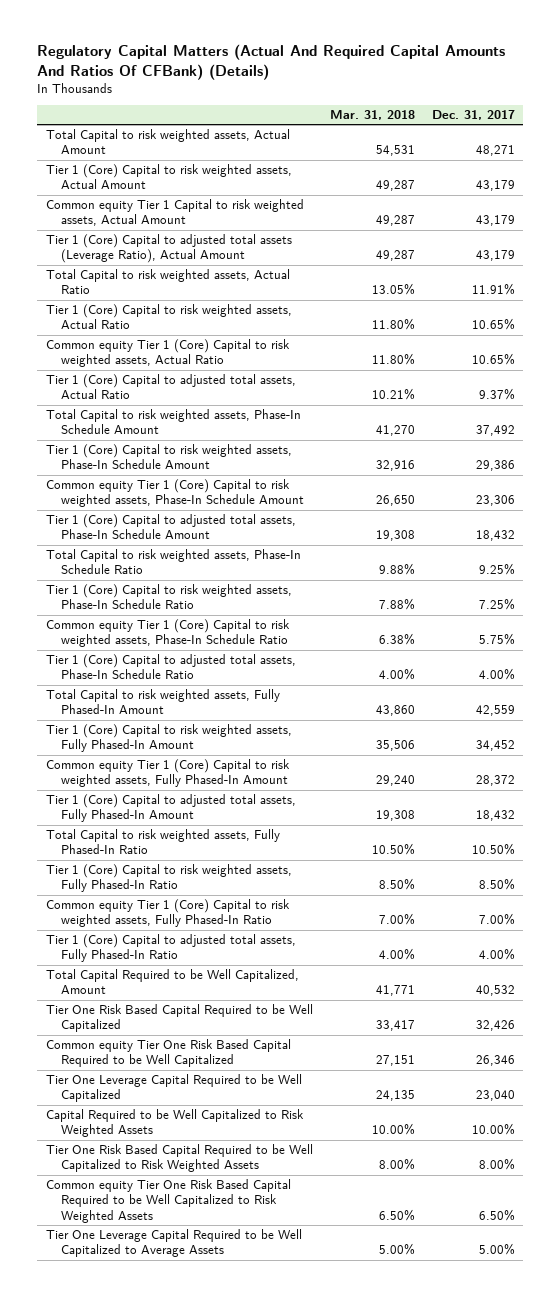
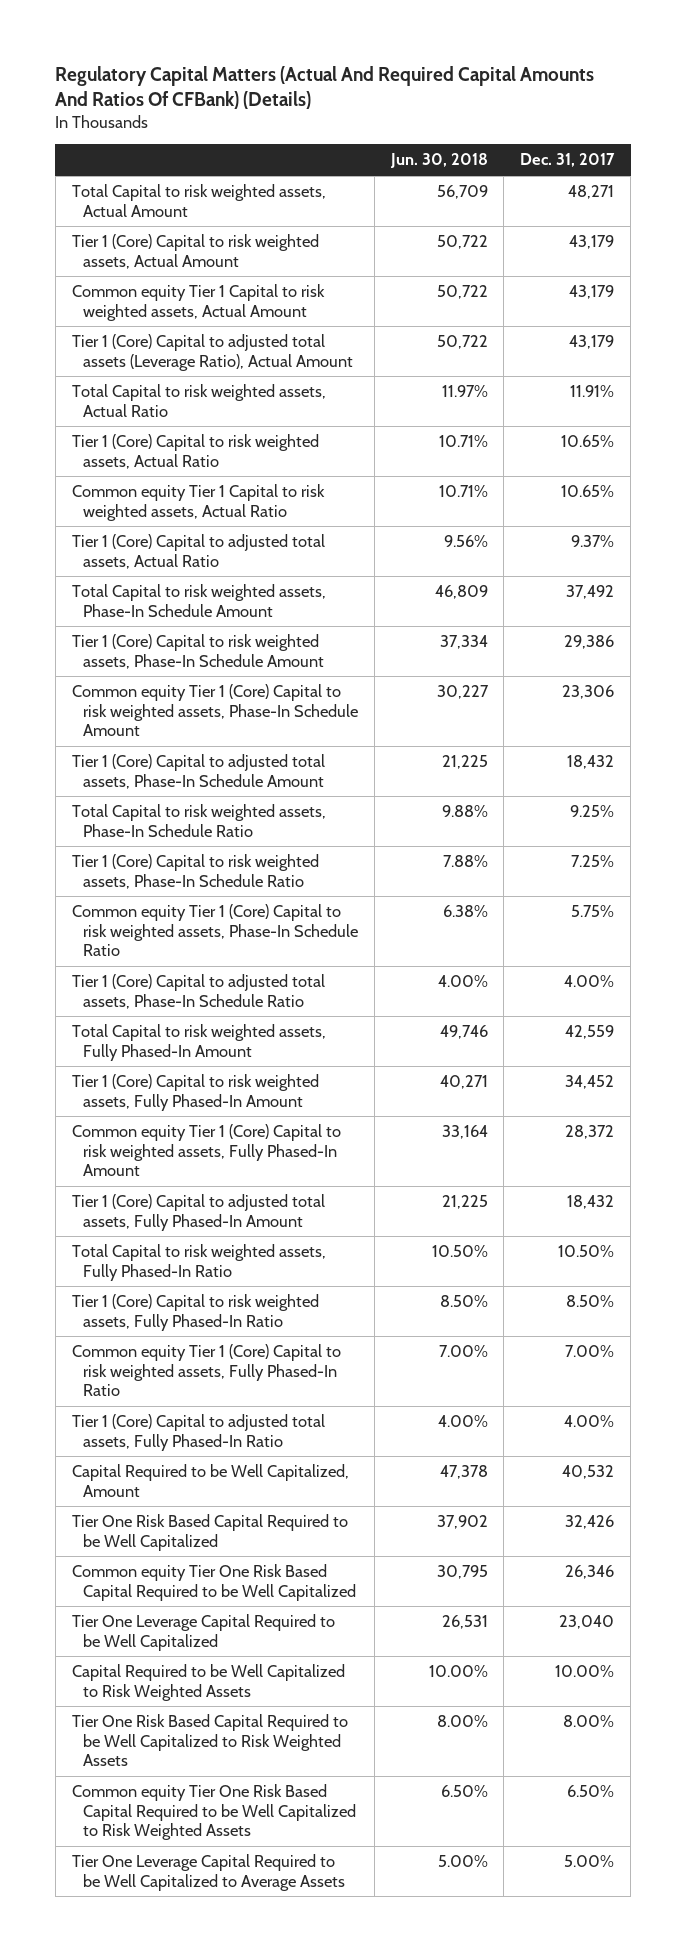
[329,110,415,121] Mar. 31, 2018 -> none
none -> [389,153,488,169] Jun. 30, 2018
[45,338,290,368] Common equity Tier 1 (Core) Capital to risk weighted assets, Actual Ratio -> [71,484,325,521] Common equity Tier 1 Capital to risk weighted assets, Actual Ratio
[45,968,299,995] Total Capital Required to be Well Capitalized, Amount -> [71,1464,349,1497] Capital Required to be Well Capitalized, Amount

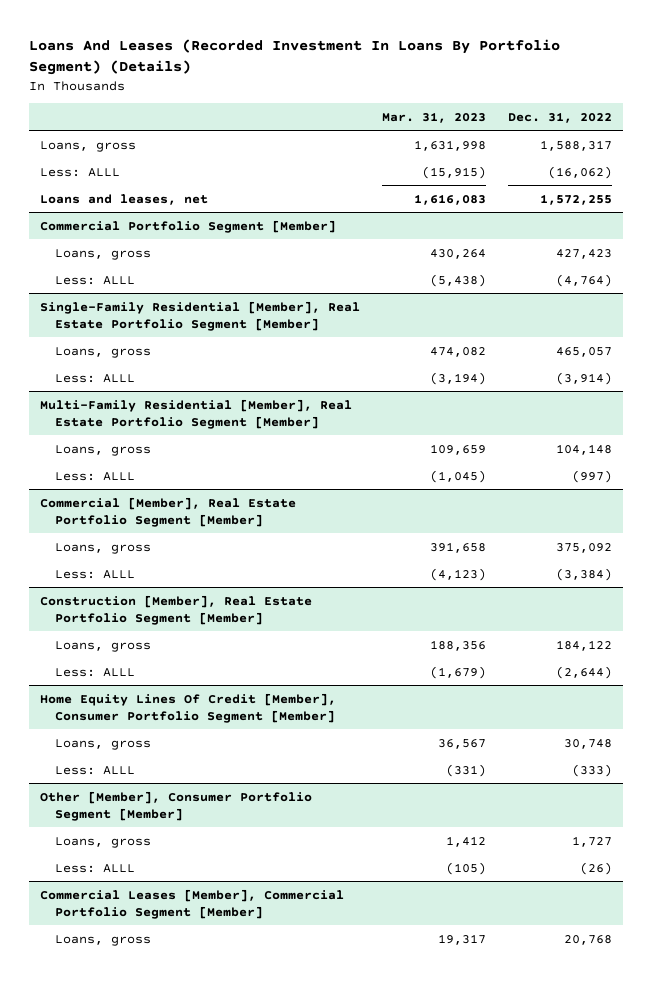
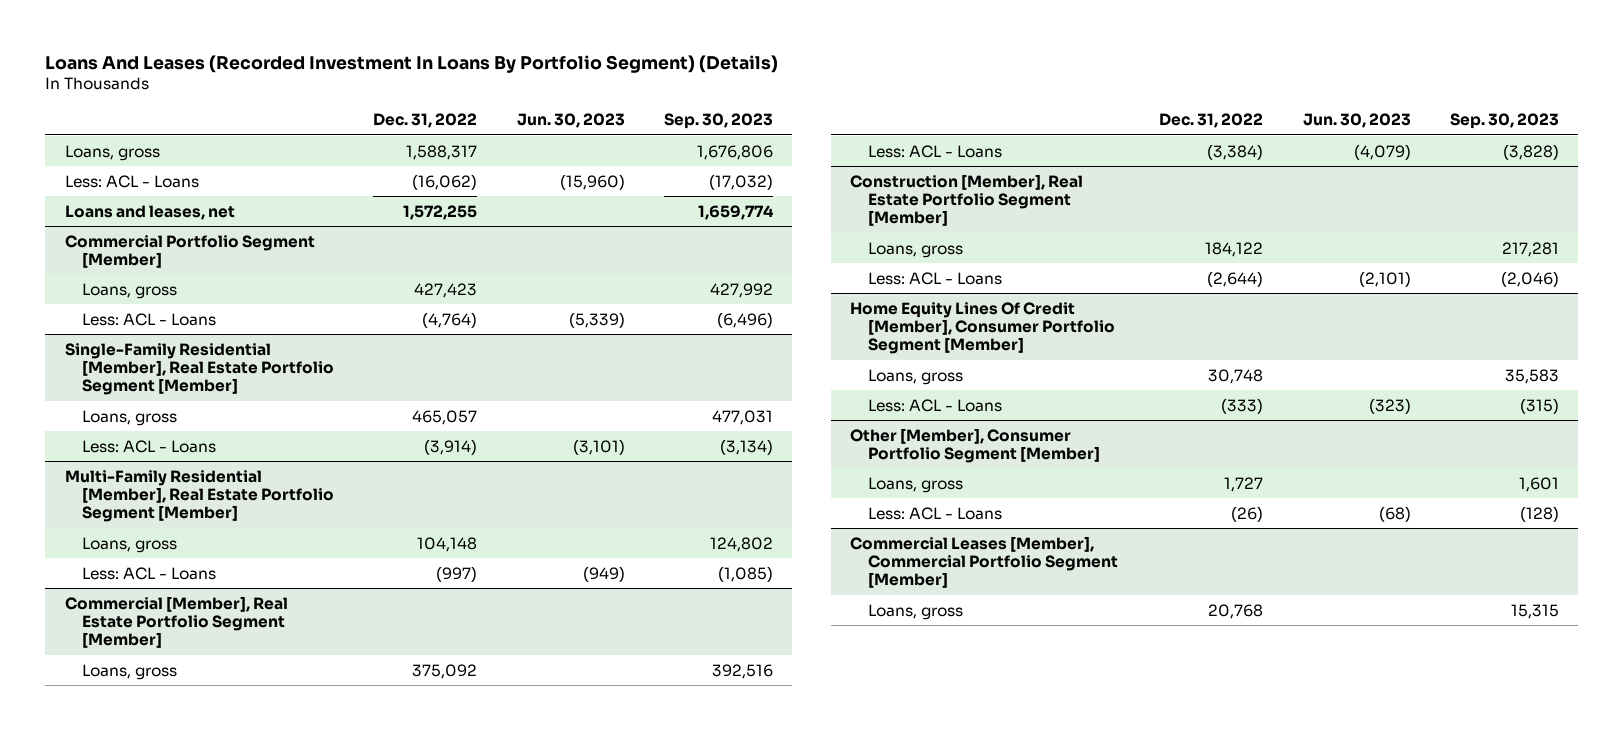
[382,111,487,123] Mar. 31, 2023 -> none
none -> [516,113,625,129] Jun. 30, 2023
none -> [663,113,773,130] Sep. 30, 2023
[39,167,120,177] Less: ALLL -> [64,174,199,188] Less: ACL - Loans
[55,275,136,285] Less: ALLL -> [82,312,217,326] Less: ACL - Loans
[55,373,136,383] Less: ALLL -> [82,439,217,453] Less: ACL - Loans
[55,471,136,481] Less: ALLL -> [82,566,217,580] Less: ACL - Loans
[55,569,136,579] Less: ALLL -> [868,144,1003,158] Less: ACL - Loans
[55,667,136,677] Less: ALLL -> [868,271,1003,285] Less: ACL - Loans
[55,765,136,775] Less: ALLL -> [868,398,1003,412] Less: ACL - Loans
[55,863,136,873] Less: ALLL -> [868,506,1003,520] Less: ACL - Loans

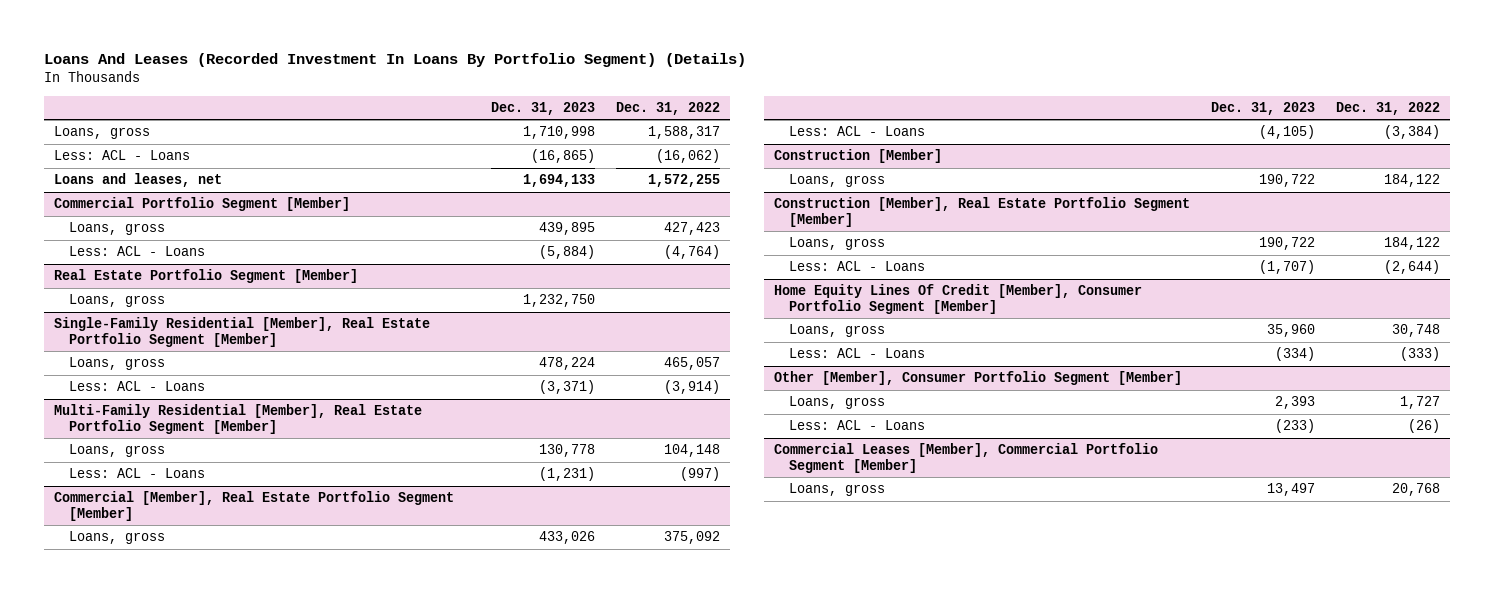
[516,113,625,129] Jun. 30, 2023 -> none
[663,113,773,130] Sep. 30, 2023 -> none
none -> [490,101,595,115] Dec. 31, 2023
none -> [54,269,359,284] Real Estate Portfolio Segment [Member]
none -> [69,294,166,308] Loans, gross
none -> [774,149,943,164] Construction [Member]
none -> [789,174,886,188] Loans, gross

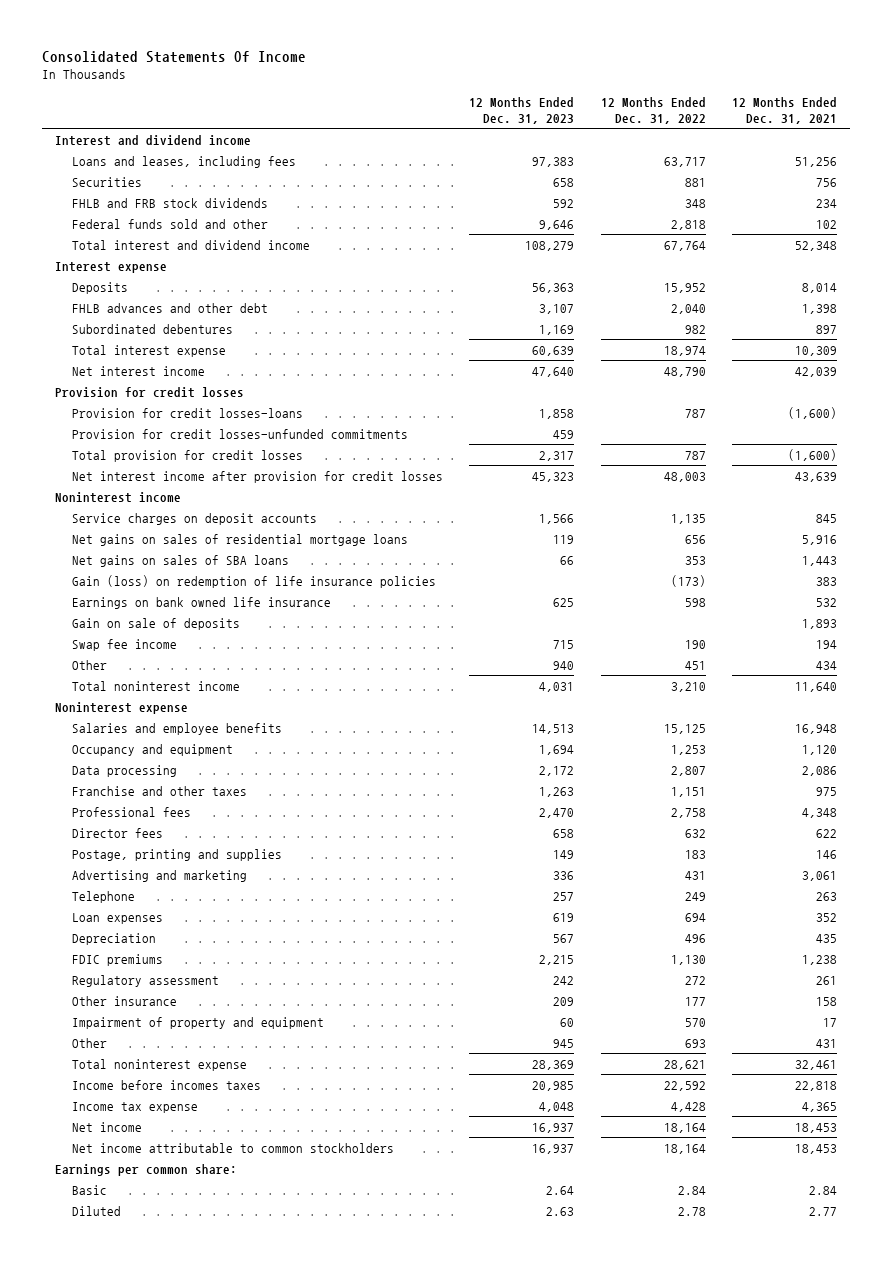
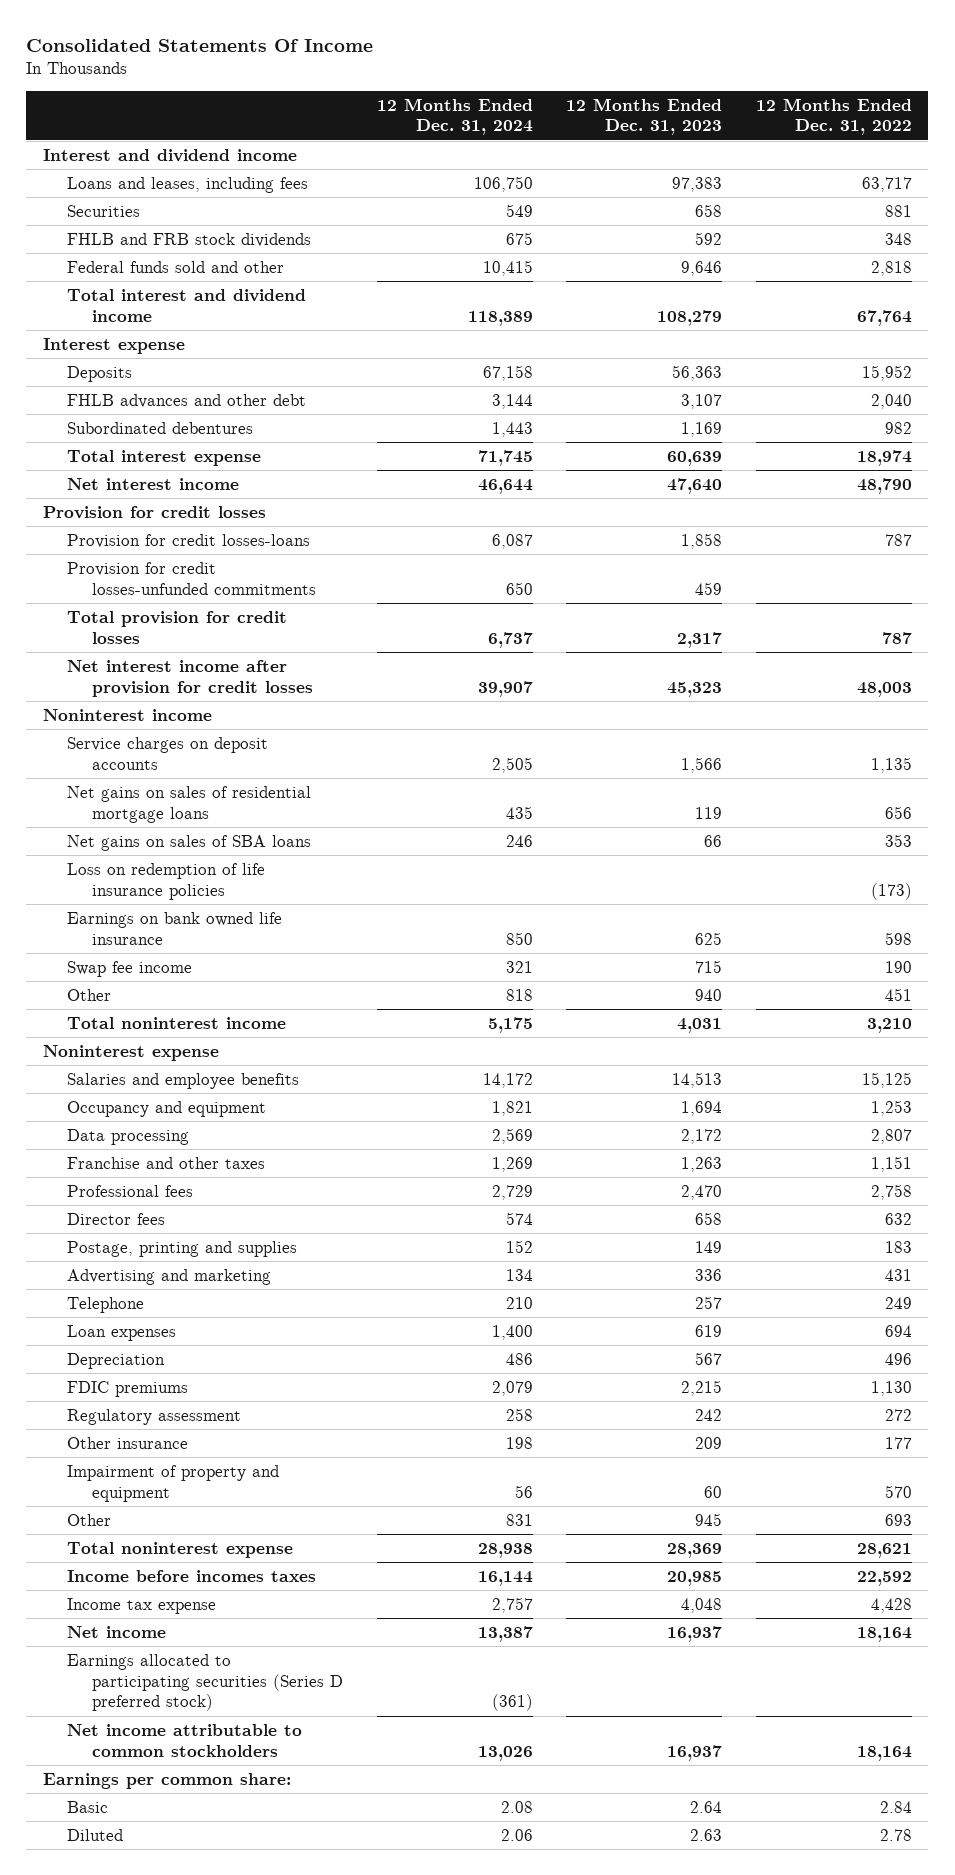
[731,96,837,124] 12 Months Ended Dec. 31, 2021 -> none
none -> [376,97,533,136] 12 Months Ended Dec. 31, 2024
[72,574,437,588] Gain (loss) on redemption of life insurance policies -> [67,862,266,900] Loss on redemption of life insurance policies
[72,617,241,630] Gain on sale of deposits -> none
none -> [67,1653,344,1712] Earnings allocated to participating securities (Series D preferred stock)

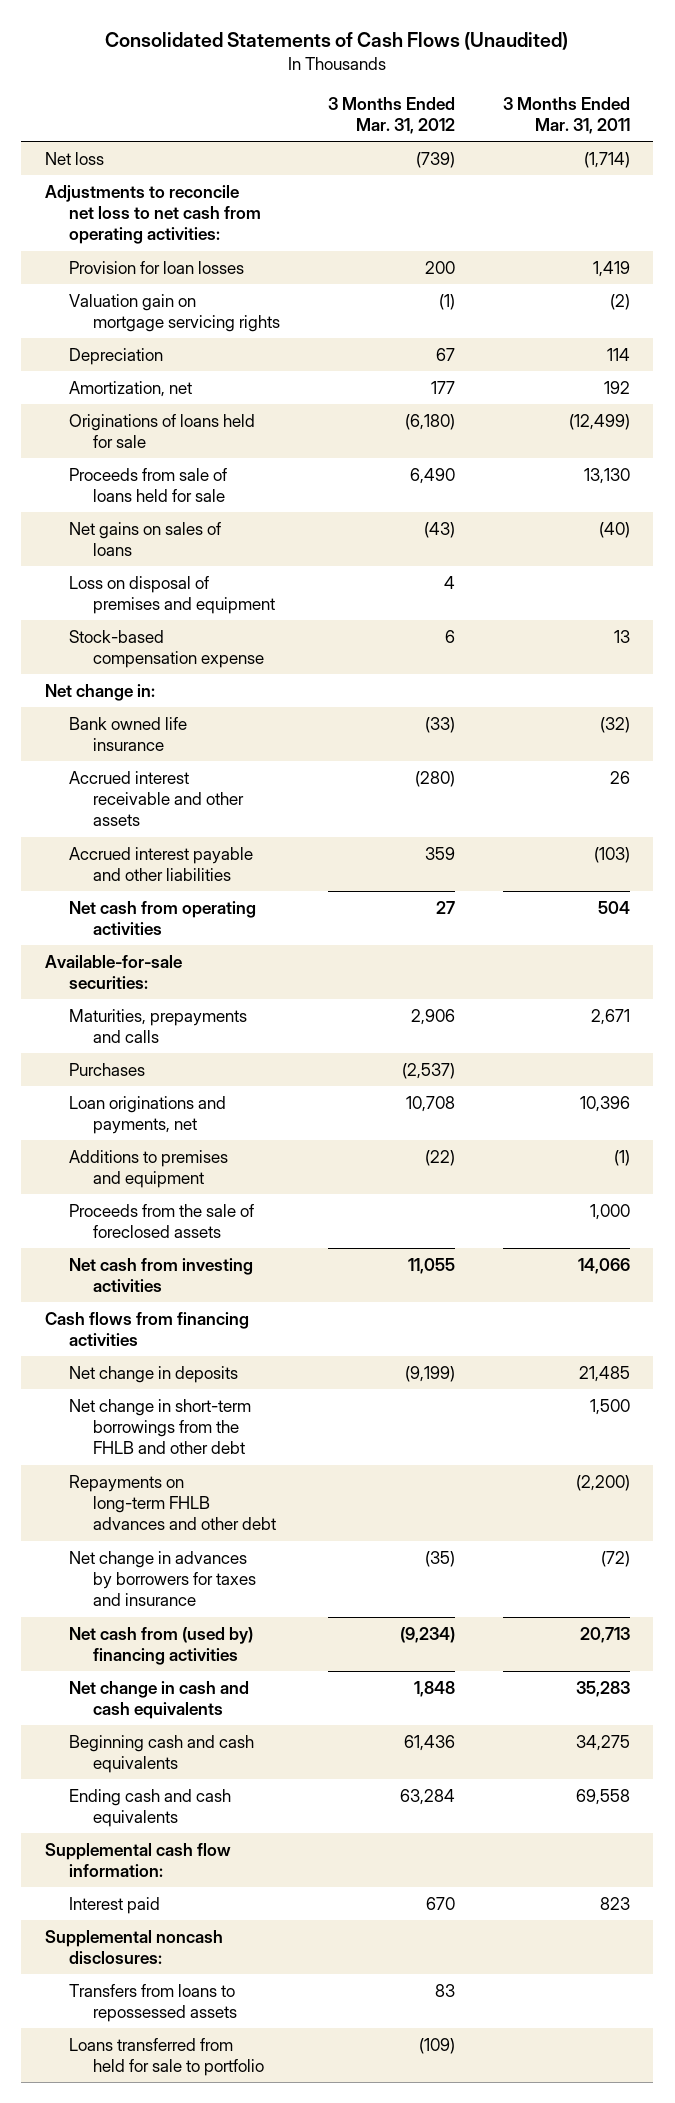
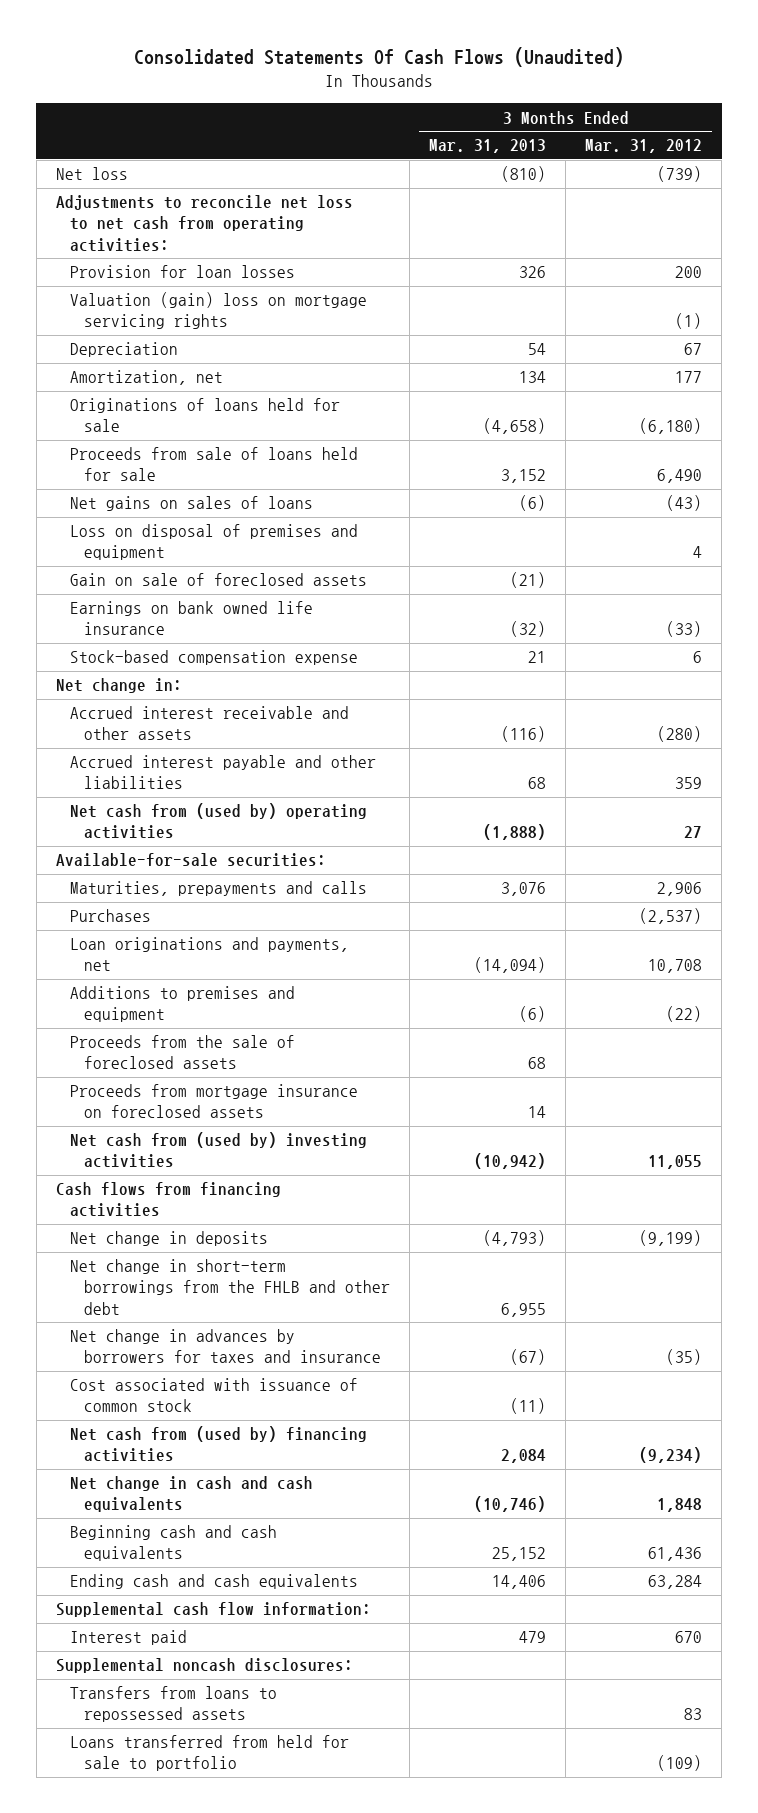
[105,32,569,51] Consolidated Statements of Cash Flows (Unaudited) -> [133,46,624,67] Consolidated Statements Of Cash Flows (Unaudited)
[502,96,630,135] 3 Months Ended Mar. 31, 2011 -> none
none -> [429,139,547,154] Mar. 31, 2013
[69,293,281,332] Valuation gain on mortgage servicing rights -> [69,292,367,330] Valuation (gain) loss on mortgage servicing rights
none -> [69,573,367,587] Gain on sale of foreclosed assets
none -> [69,601,313,636] Earnings on bank owned life insurance
[69,716,188,751] Bank owned life insurance -> none
[69,900,257,935] Net cash from operating activities -> [69,803,367,840] Net cash from (used by) operating activities
none -> [69,1084,358,1119] Proceeds from mortgage insurance on foreclosed assets
[69,1257,254,1292] Net cash from investing activities -> [69,1132,367,1169] Net cash from (used by) investing activities
[69,1474,277,1531] Repayments on long-term FHLB advances and other debt -> none
none -> [69,1378,358,1413] Cost associated with issuance of common stock

